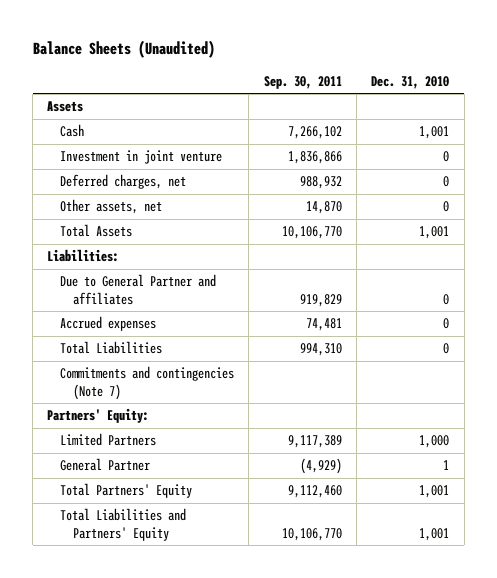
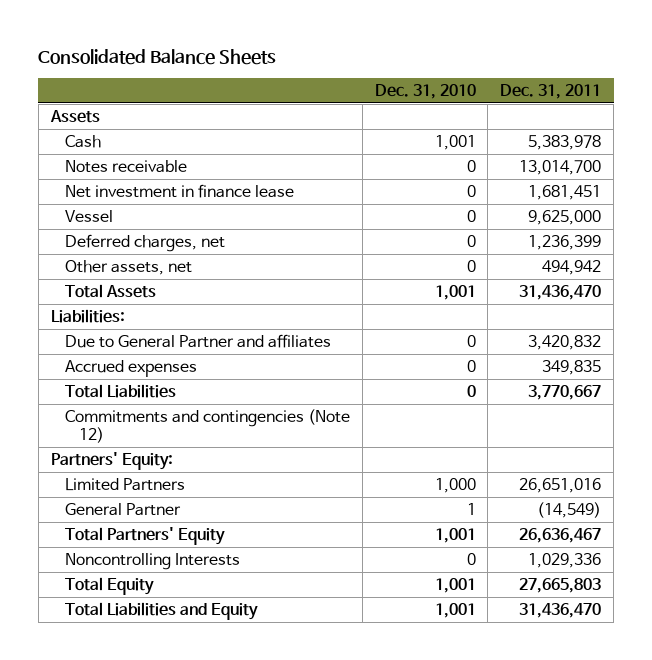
[32,40,215,59] Balance Sheets (Unaudited) -> [38,48,277,65] Consolidated Balance Sheets
[263,75,342,89] Sep. 30, 2011 -> none
none -> [500,83,602,99] Dec. 31, 2011
[60,150,223,165] Investment in joint venture -> none
none -> [64,159,187,173] Notes receivable
none -> [64,183,294,198] Net investment in finance lease
none -> [64,209,113,222] Vessel
[60,366,235,400] Commitments and contingencies (Note 7) -> [64,408,350,444] Commitments and contingencies (Note 12)
none -> [64,552,240,570] Noncontrolling Interests
none -> [64,576,154,595] Total Equity
[60,508,187,541] Total Liabilities and Partners' Equity -> [64,601,258,620] Total Liabilities and Equity

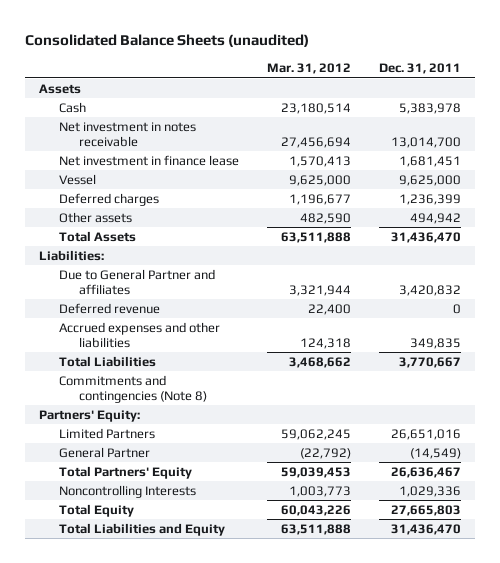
[38,48,277,65] Consolidated Balance Sheets -> [25,34,310,48] Consolidated Balance Sheets (unaudited)
[374,83,476,99] Dec. 31, 2010 -> none
none -> [267,63,352,75] Mar. 31, 2012
[64,159,187,173] Notes receivable -> [59,121,197,147] Net investment in notes receivable
[64,233,225,252] Deferred charges, net -> [59,192,160,206] Deferred charges
[64,259,192,275] Other assets, net -> [59,211,133,223] Other assets
none -> [59,302,161,314] Deferred revenue
[64,359,197,377] Accrued expenses -> [59,321,221,348] Accrued expenses and other liabilities
[64,408,350,444] Commitments and contingencies (Note 12) -> [59,374,208,403] Commitments and contingencies (Note 8)

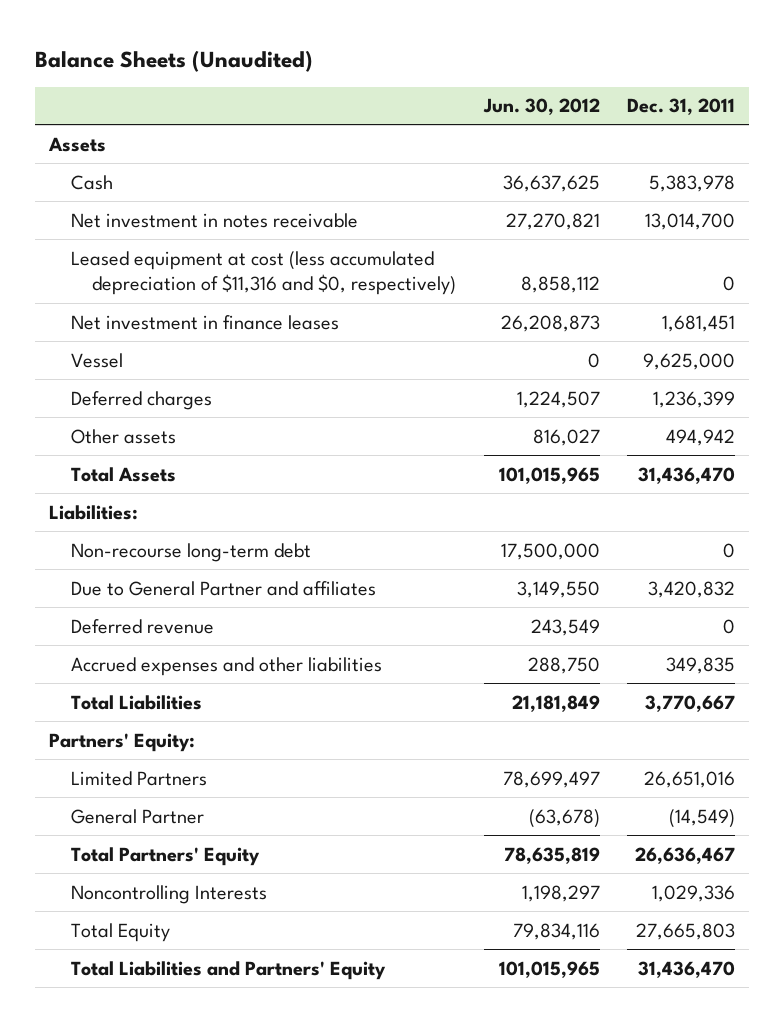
[25,34,310,48] Consolidated Balance Sheets (unaudited) -> [35,49,314,72] Balance Sheets (Unaudited)
[267,63,352,75] Mar. 31, 2012 -> none
none -> [482,98,600,116] Jun. 30, 2012
none -> [70,250,457,296] Leased equipment at cost (less accumulated depreciation of $11,316 and $0, respectively)
[59,154,240,166] Net investment in finance lease -> [70,314,339,330] Net investment in finance leases
none -> [70,542,311,562] Non-recourse long-term debt
[59,374,208,403] Commitments and contingencies (Note 8) -> none
[59,522,226,536] Total Liabilities and Equity -> [70,960,386,980] Total Liabilities and Partners' Equity

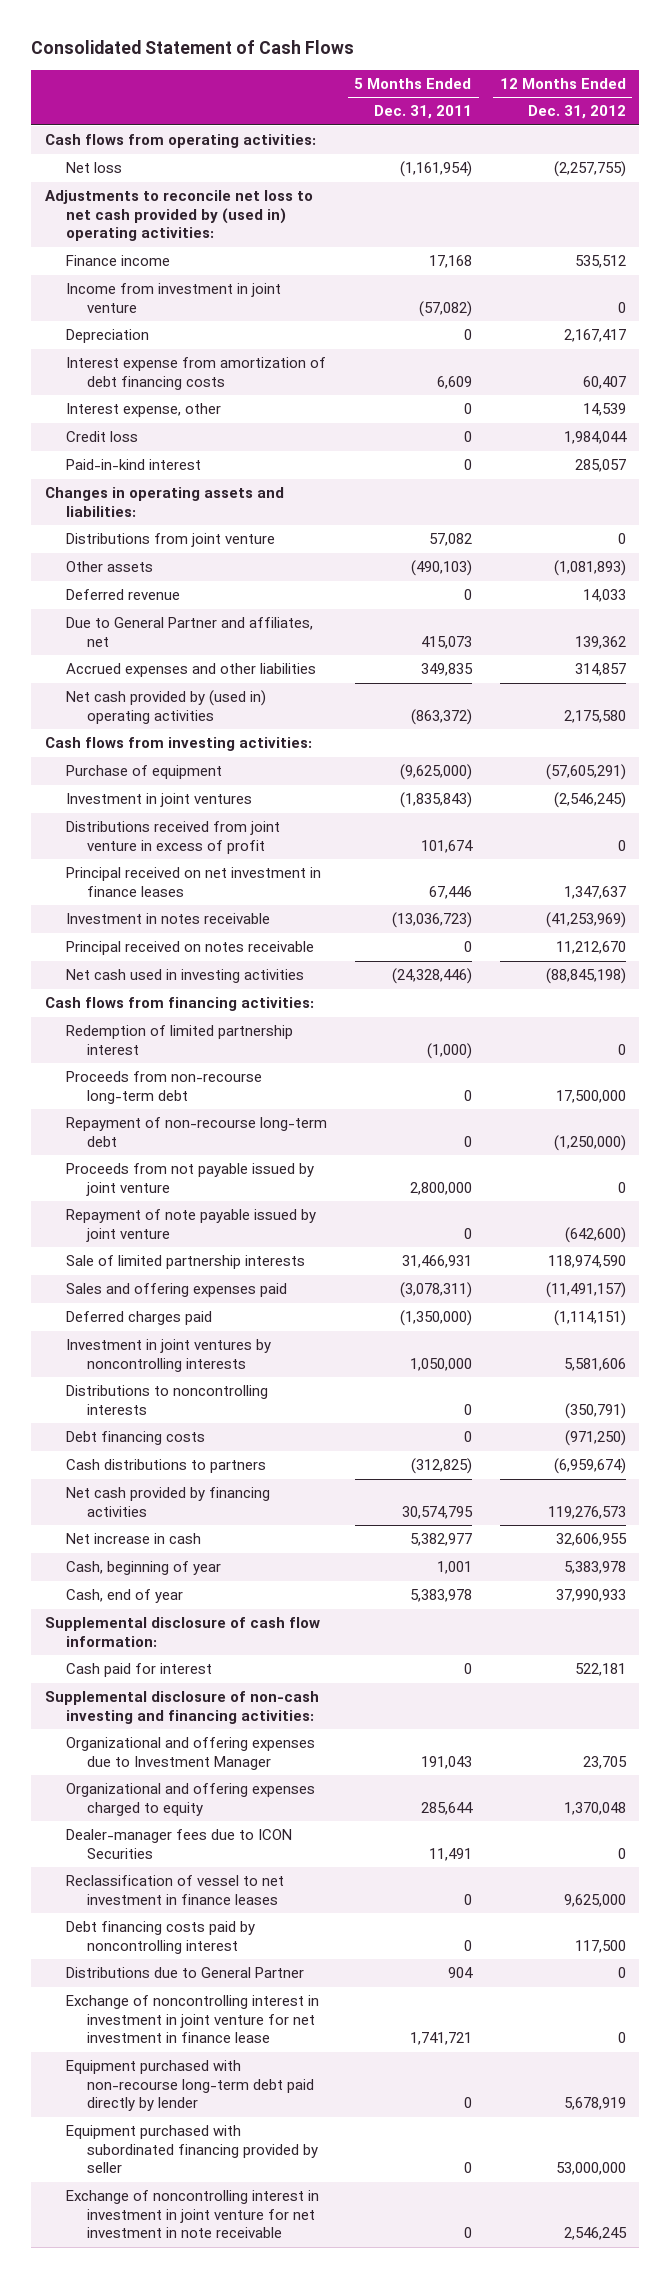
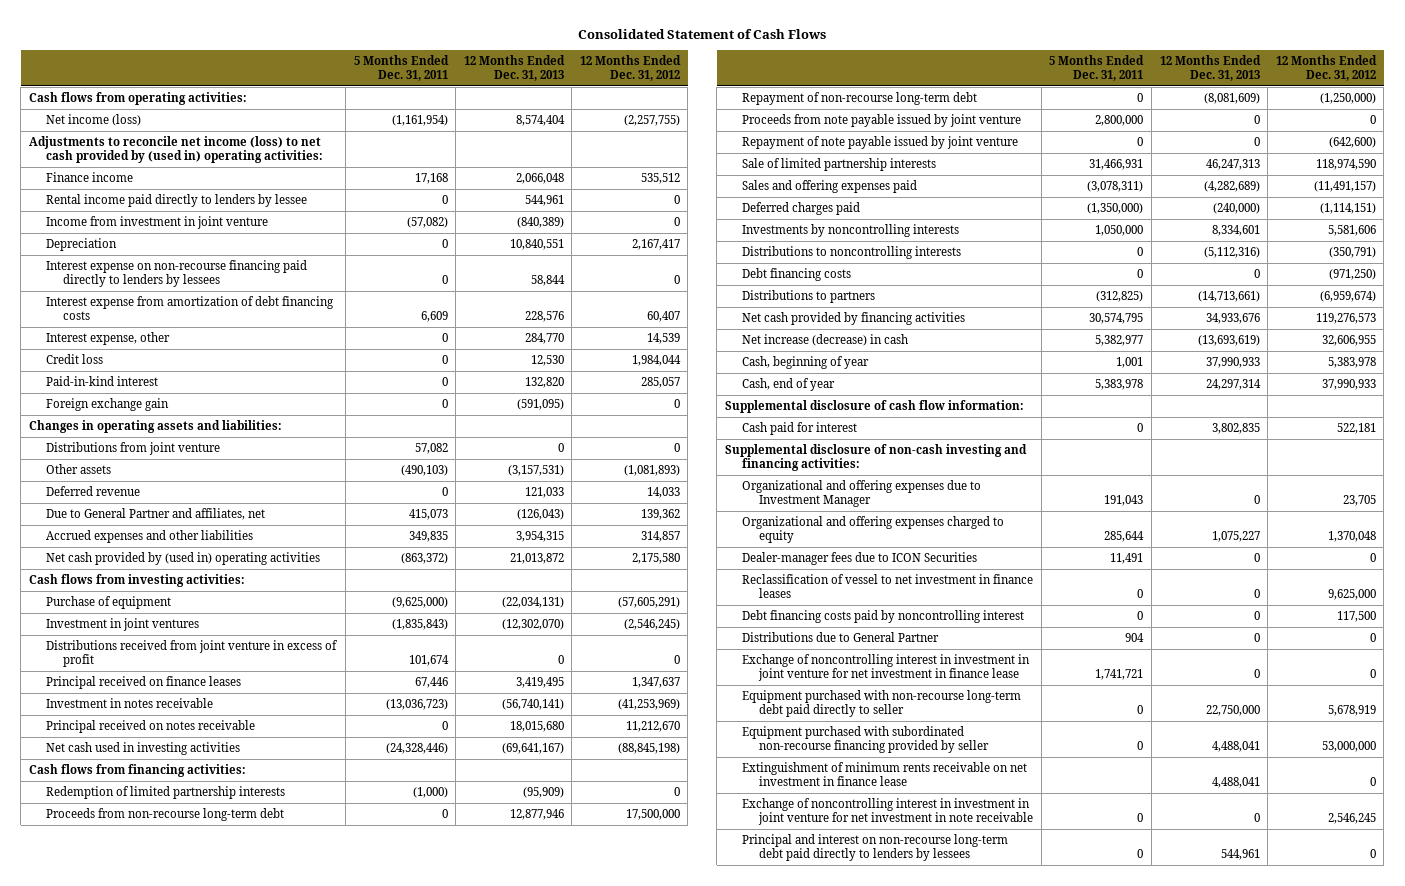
none -> [463,55,565,81] 12 Months Ended Dec. 31, 2013
[65,162,122,174] Net loss -> [46,114,142,127] Net income (loss)
[44,190,313,242] Adjustments to reconcile net loss to net cash provided by (used in) operating activities: -> [28,136,324,163] Adjustments to reconcile net income (loss) to net cash provided by (used in) operating activities:
none -> [46,194,308,208] Rental income paid directly to lenders by lessee
none -> [46,260,308,287] Interest expense on non-recourse financing paid directly to lenders by lessees
none -> [46,398,170,412] Foreign exchange gain
[65,867,321,897] Principal received on net investment in finance leases -> [46,676,242,690] Principal received on finance leases
[65,1025,293,1055] Redemption of limited partnership interest -> [46,786,286,800] Redemption of limited partnership interests
[65,1163,314,1196] Proceeds from not payable issued by joint venture -> [741,114,1021,128] Proceeds from note payable issued by joint venture
[65,1339,271,1372] Investment in joint ventures by noncontrolling interests -> [741,224,959,238] Investments by noncontrolling interests
[65,1459,266,1474] Cash distributions to partners -> [741,290,875,304] Distributions to partners
[65,1533,201,1545] Net increase in cash -> [741,334,908,347] Net increase (decrease) in cash
[65,2060,314,2112] Equipment purchased with non-recourse long-term debt paid directly by lender -> [741,690,1021,717] Equipment purchased with non-recourse long-term debt paid directly to seller
[65,2125,318,2174] Equipment purchased with subordinated financing provided by seller -> [741,726,990,753] Equipment purchased with subordinated non-recourse financing provided by seller
none -> [741,762,1027,786] Extinguishment of minimum rents receivable on net investment in finance lease
none -> [741,834,1008,861] Principal and interest on non-recourse long-term debt paid directly to lenders by lessees

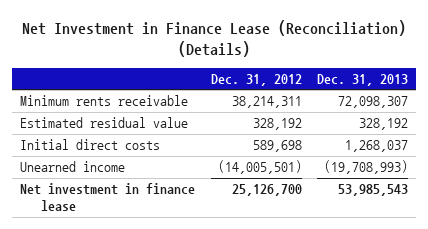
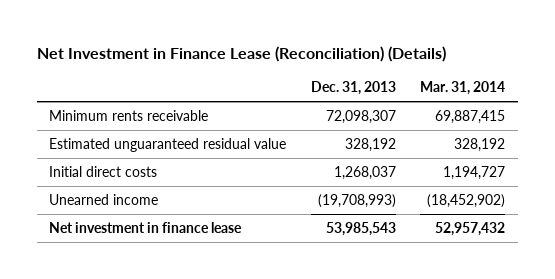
[210,73,302,86] Dec. 31, 2012 -> none
none -> [420,81,506,96] Mar. 31, 2014
[19,117,188,129] Estimated residual value -> [49,138,287,153] Estimated unguaranteed residual value

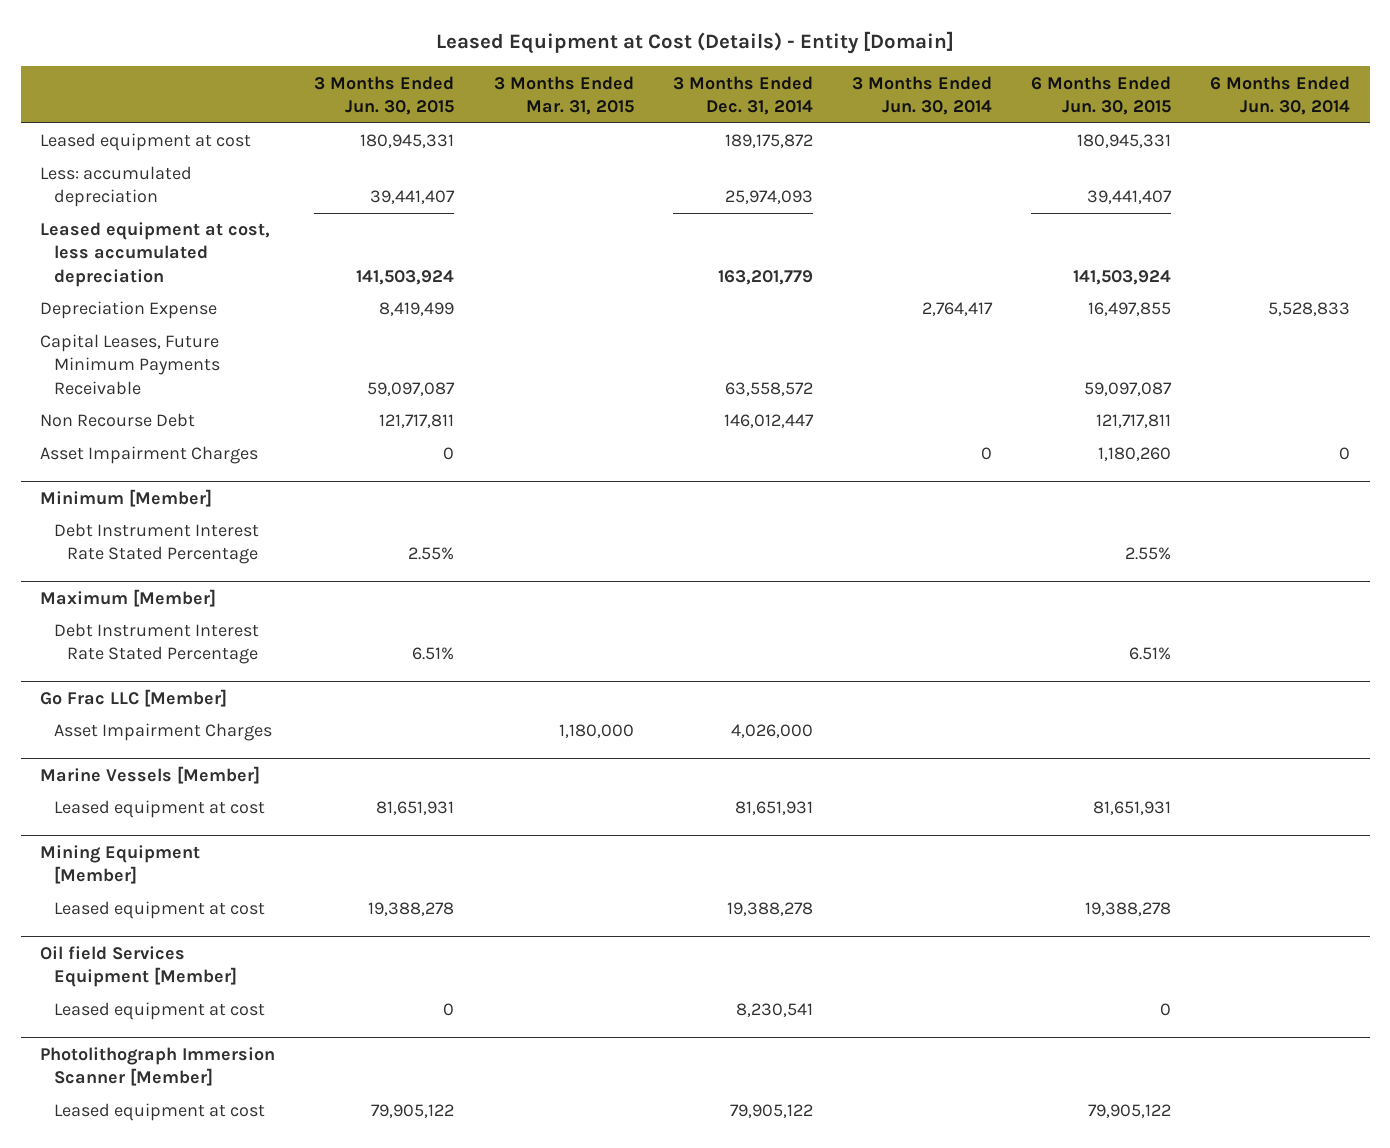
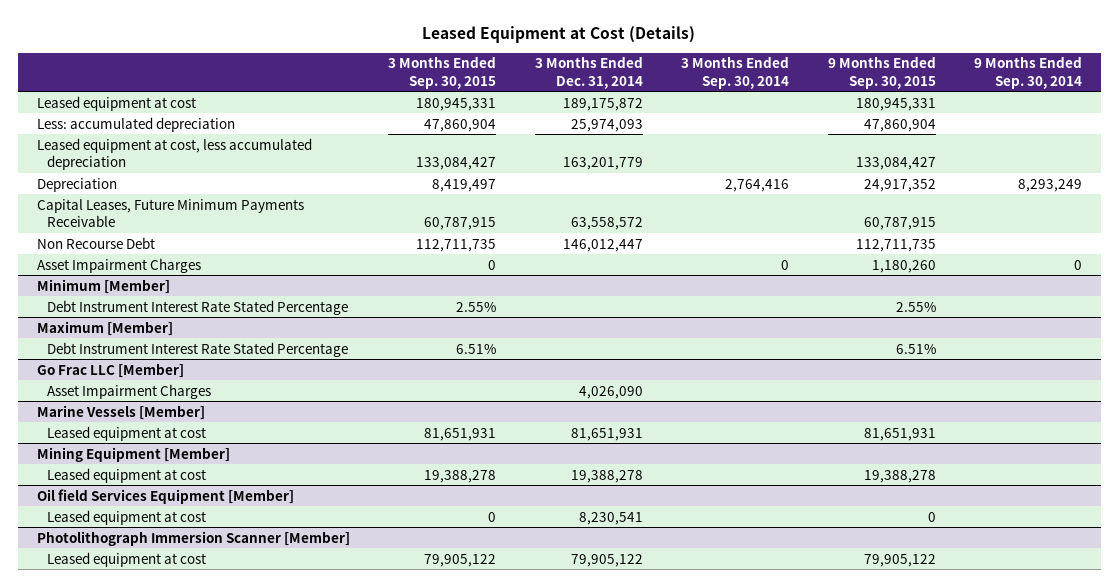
[436,31,955,55] Leased Equipment at Cost (Details) - Entity [Domain] -> [422,25,696,43] Leased Equipment at Cost (Details)
[314,75,455,115] 3 Months Ended Jun. 30, 2015 -> none
[493,75,634,115] 3 Months Ended Mar. 31, 2015 -> none
[851,75,992,115] 3 Months Ended Jun. 30, 2014 -> none
[1031,75,1172,115] 6 Months Ended Jun. 30, 2015 -> none
[1210,75,1351,115] 6 Months Ended Jun. 30, 2014 -> none
none -> [388,56,497,89] 3 Months Ended Sep. 30, 2015
none -> [681,56,790,89] 3 Months Ended Sep. 30, 2014
none -> [827,56,936,89] 9 Months Ended Sep. 30, 2015
none -> [973,56,1082,89] 9 Months Ended Sep. 30, 2014
[40,301,218,320] Depreciation Expense -> [36,177,117,192] Depreciation
[730,724,813,739] 4,026,000 -> [578,385,643,399] 4,026,090

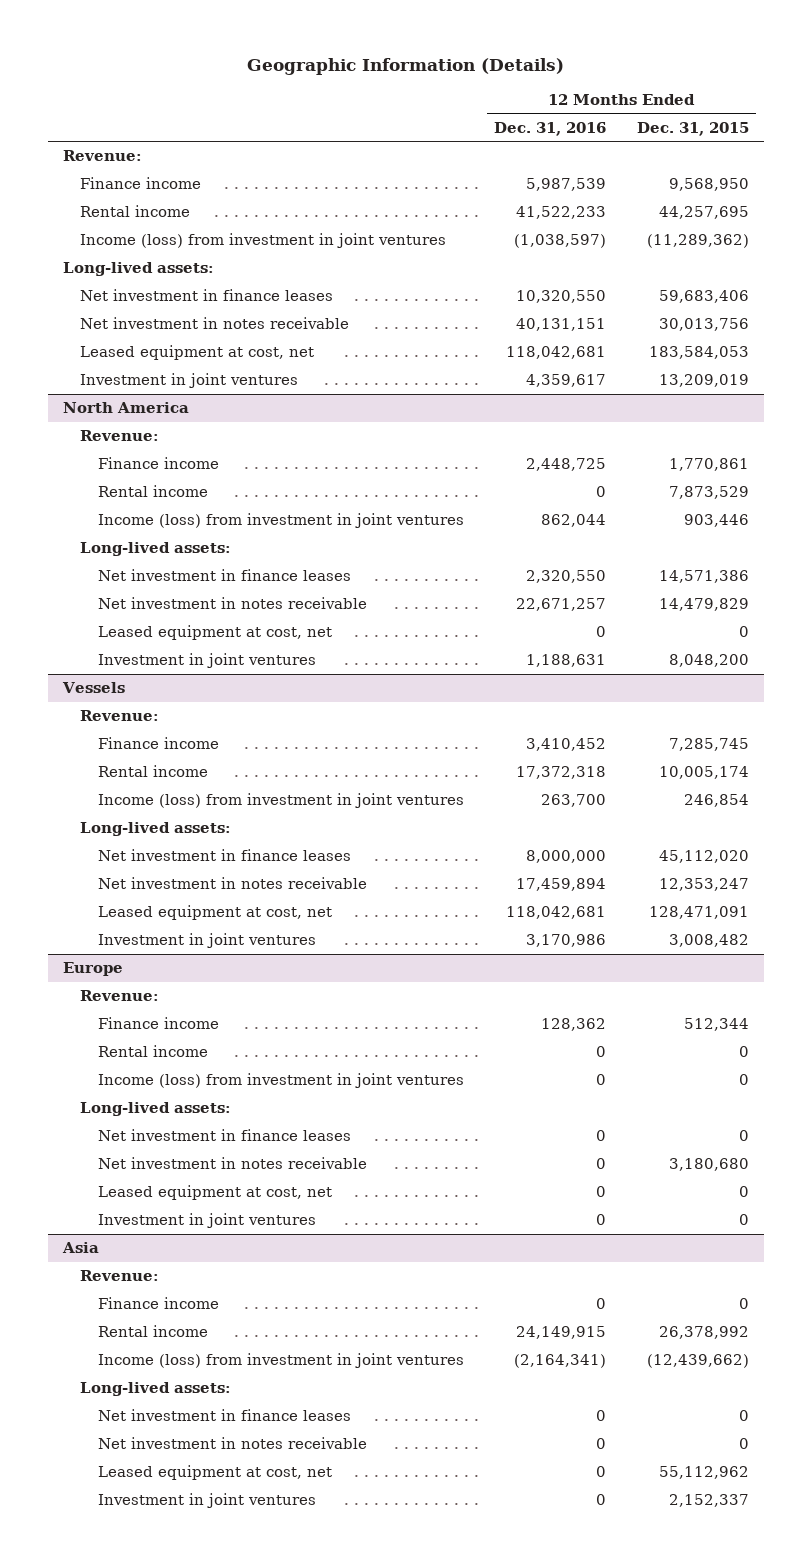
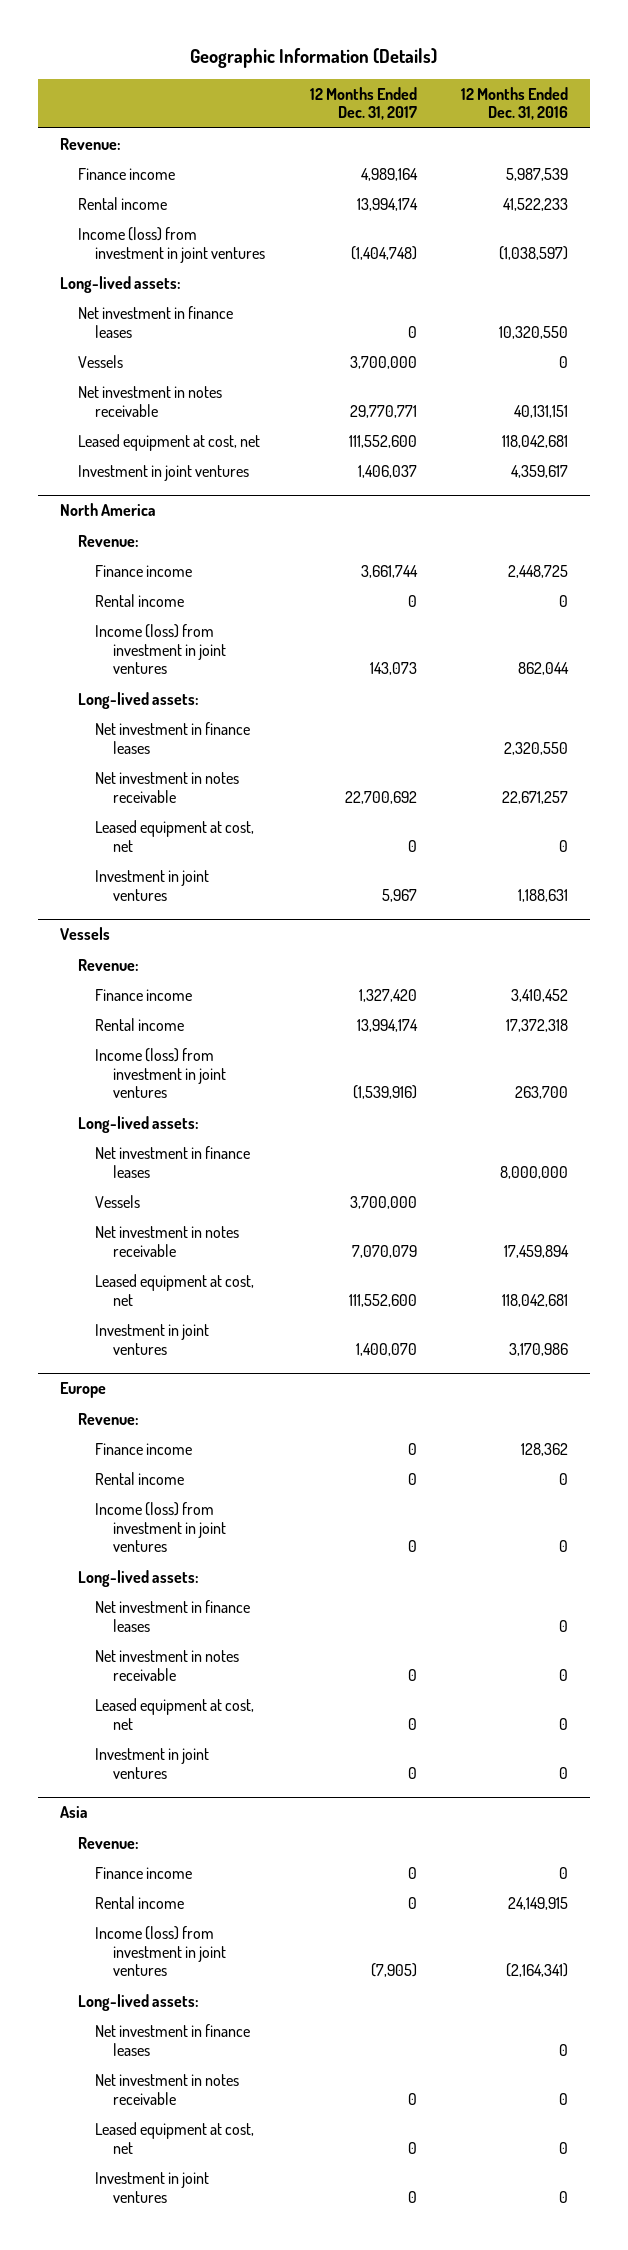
[636,121,749,136] Dec. 31, 2015 -> none
none -> [309,86,417,121] 12 Months Ended Dec. 31, 2017
none -> [77,354,123,368] Vessels
none -> [95,1194,141,1208] Vessels

